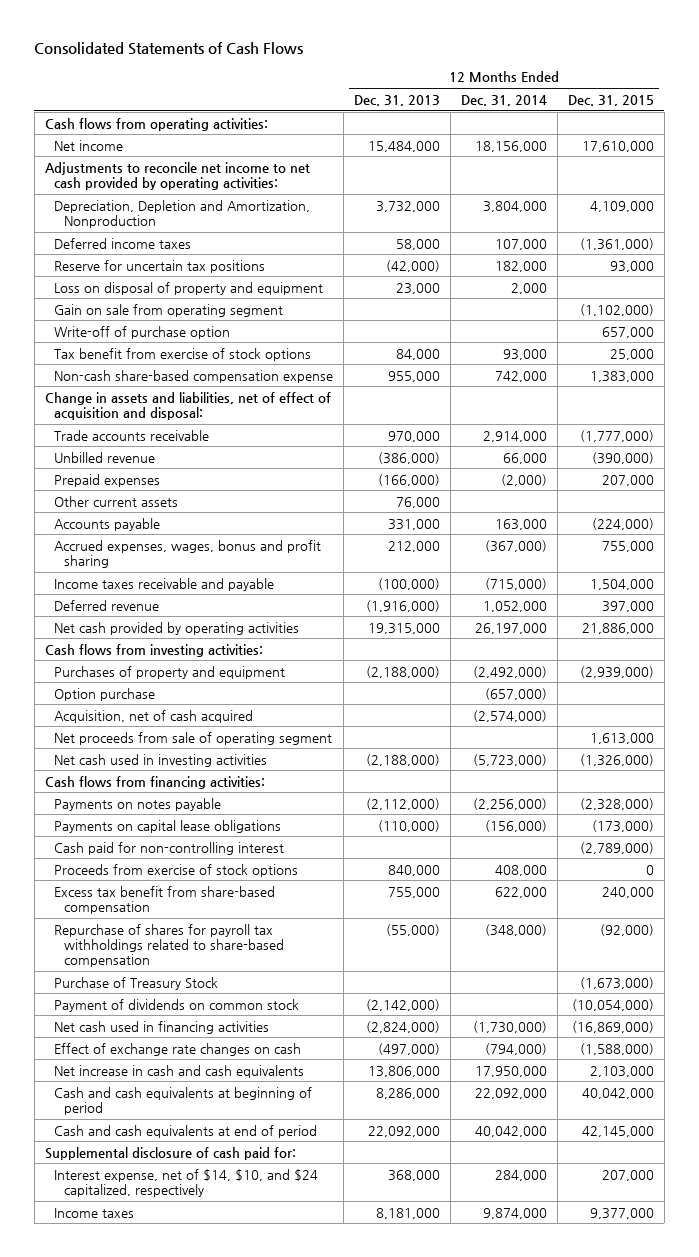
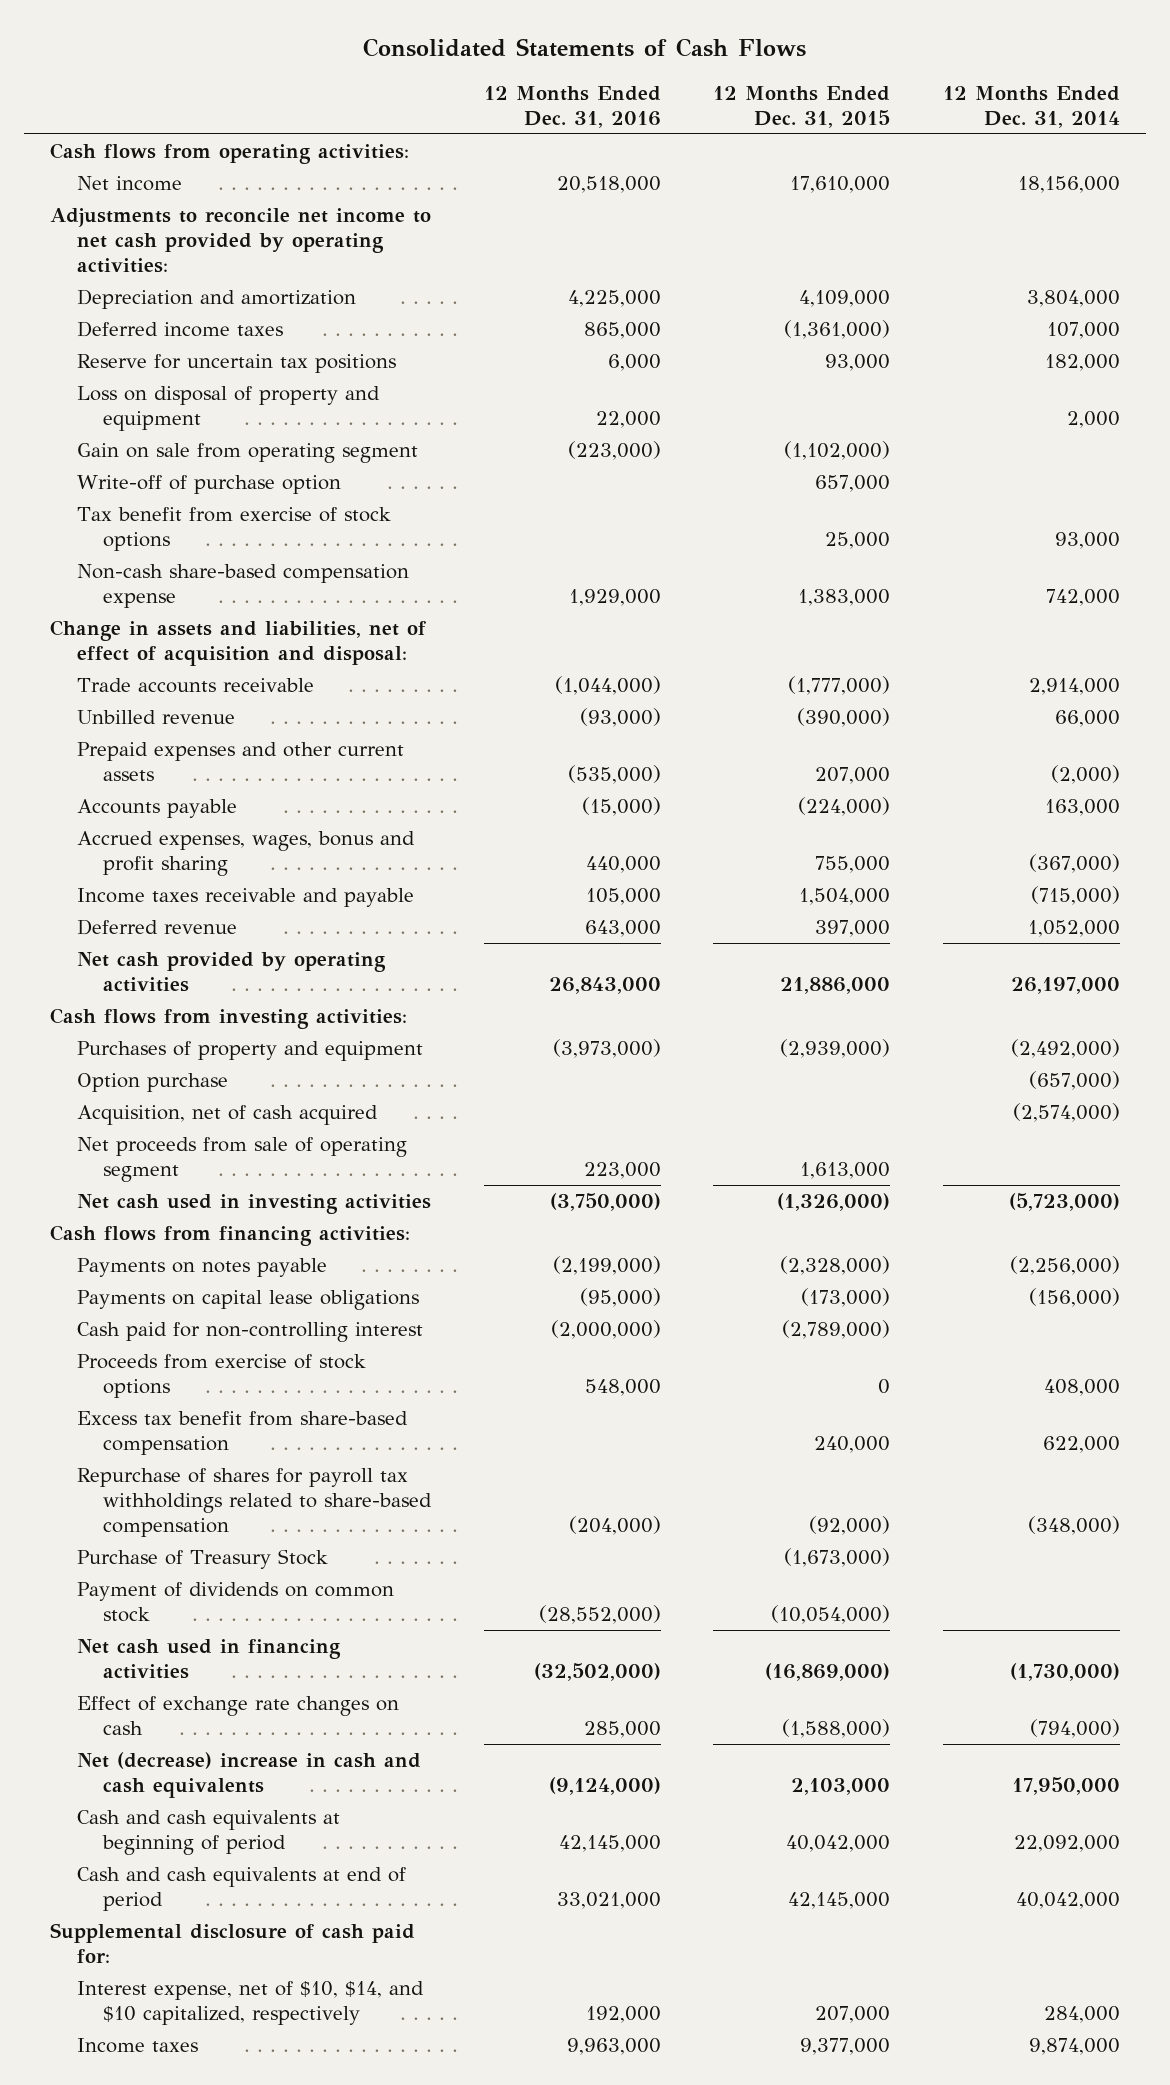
[354,94,441,106] Dec. 31, 2013 -> none
none -> [483,86,661,128] 12 Months Ended Dec. 31, 2016
[54,199,311,228] Depreciation, Depletion and Amortization, Nonproduction -> [76,289,356,310] Depreciation and amortization
[54,495,179,507] Other current assets -> none
[54,473,161,487] Prepaid expenses -> [76,742,404,781] Prepaid expenses and other current assets
[54,1064,305,1078] Net increase in cash and cash equivalents -> [76,1752,421,1798] Net (decrease) increase in cash and cash equivalents
[54,1168,319,1197] Interest expense, net of $14, $10, and $24 capitalized, respectively -> [76,1981,424,2025] Interest expense, net of $10, $14, and $10 capitalized, respectively

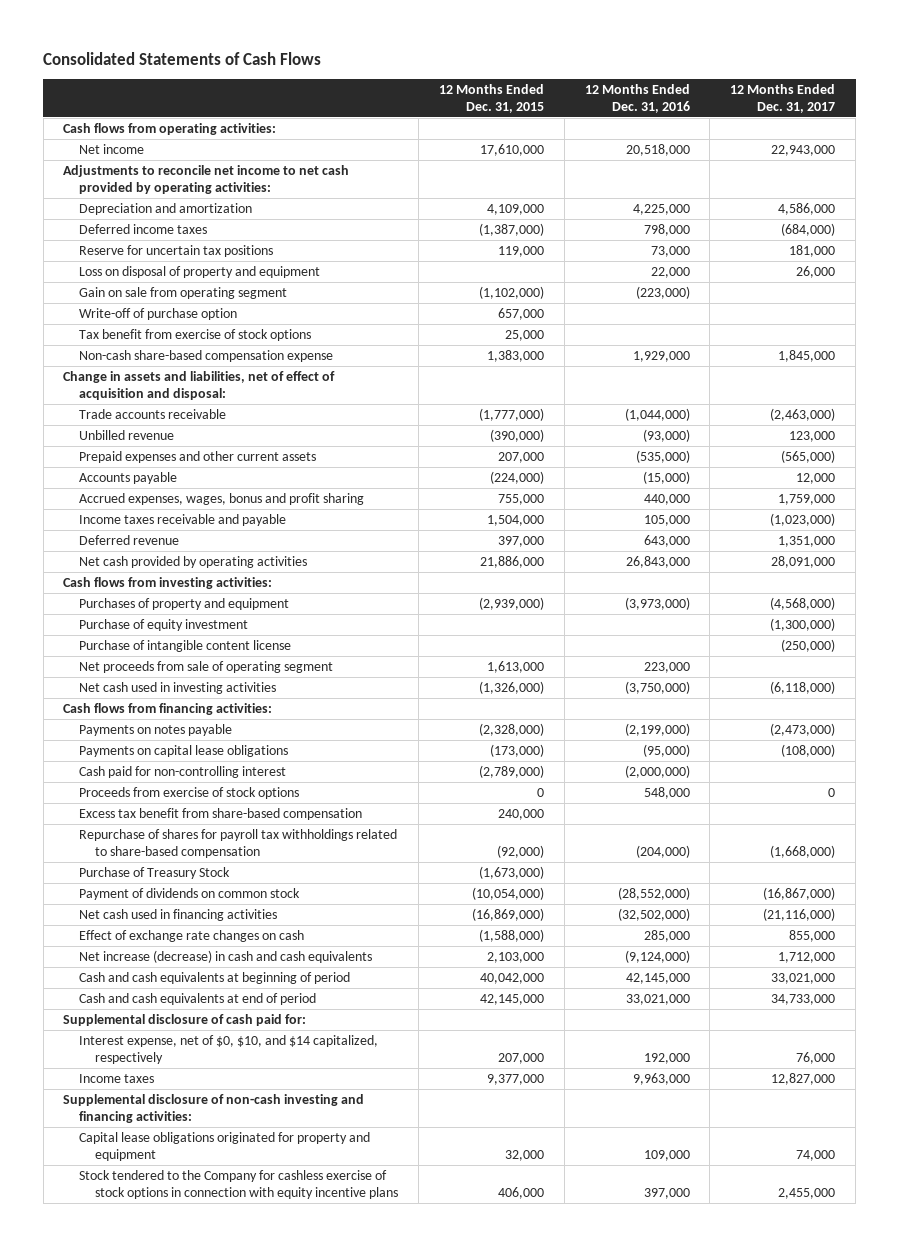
[942,86,1120,128] 12 Months Ended Dec. 31, 2014 -> none
none -> [730,84,836,114] 12 Months Ended Dec. 31, 2017
[583,322,661,340] 865,000 -> [643,223,690,236] 798,000
[784,320,891,340] (1,361,000) -> [478,222,544,236] (1,387,000)
[607,354,661,372] 6,000 -> [650,245,690,257] 73,000
[825,354,891,372] 93,000 -> [497,245,544,257] 119,000
[76,1073,228,1093] Option purchase -> none
[76,1105,378,1126] Acquisition, net of cash acquired -> none
none -> [79,618,249,631] Purchase of equity investment
none -> [79,639,292,652] Purchase of intangible content license
[76,1752,421,1798] Net (decrease) increase in cash and cash equivalents -> [79,949,373,963] Net increase (decrease) in cash and cash equivalents
[76,1981,424,2025] Interest expense, net of $10, $14, and $10 capitalized, respectively -> [79,1034,379,1064] Interest expense, net of $0, $10, and $14 capitalized, respectively
none -> [63,1093,365,1123] Supplemental disclosure of non-cash investing and financing activities:
none -> [79,1131,371,1161] Capital lease obligations originated for property and equipment
none -> [79,1169,398,1199] Stock tendered to the Company for cashless exercise of stock options in connection with equity incentive plans

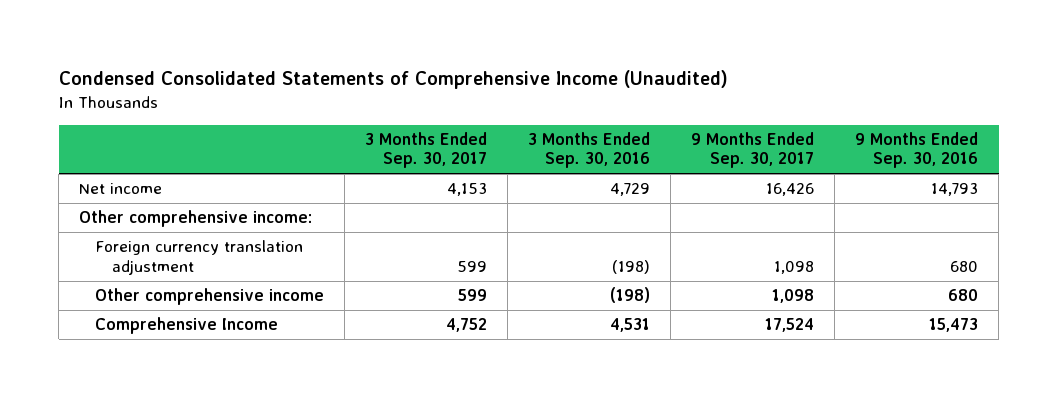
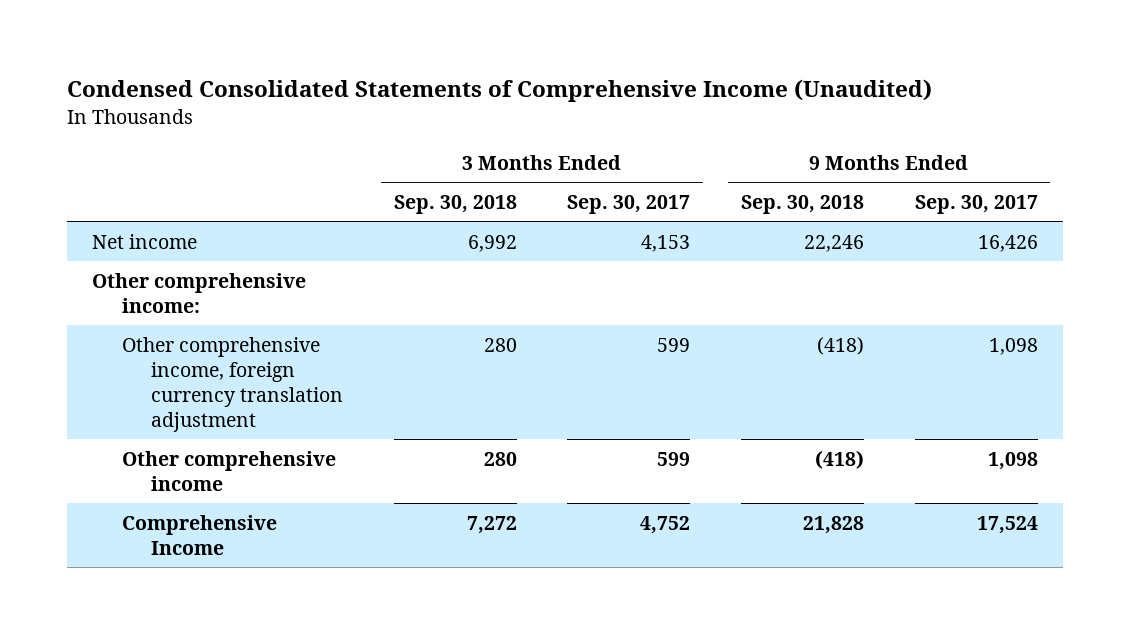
[528,131,651,169] 3 Months Ended Sep. 30, 2016 -> none
[855,131,979,169] 9 Months Ended Sep. 30, 2016 -> none
none -> [393,194,517,214] Sep. 30, 2018
none -> [741,194,865,214] Sep. 30, 2018
[95,240,304,275] Foreign currency translation adjustment -> [121,336,344,432] Other comprehensive income, foreign currency translation adjustment

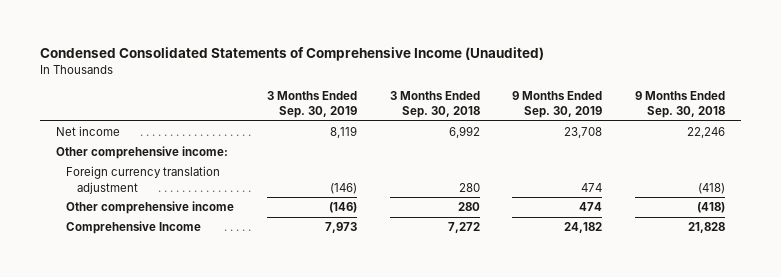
[567,194,691,214] Sep. 30, 2017 -> none
[914,194,1038,214] Sep. 30, 2017 -> none
none -> [267,90,358,119] 3 Months Ended Sep. 30, 2019
none -> [512,90,603,119] 9 Months Ended Sep. 30, 2019
[121,336,344,432] Other comprehensive income, foreign currency translation adjustment -> [66,166,221,194] Foreign currency translation adjustment

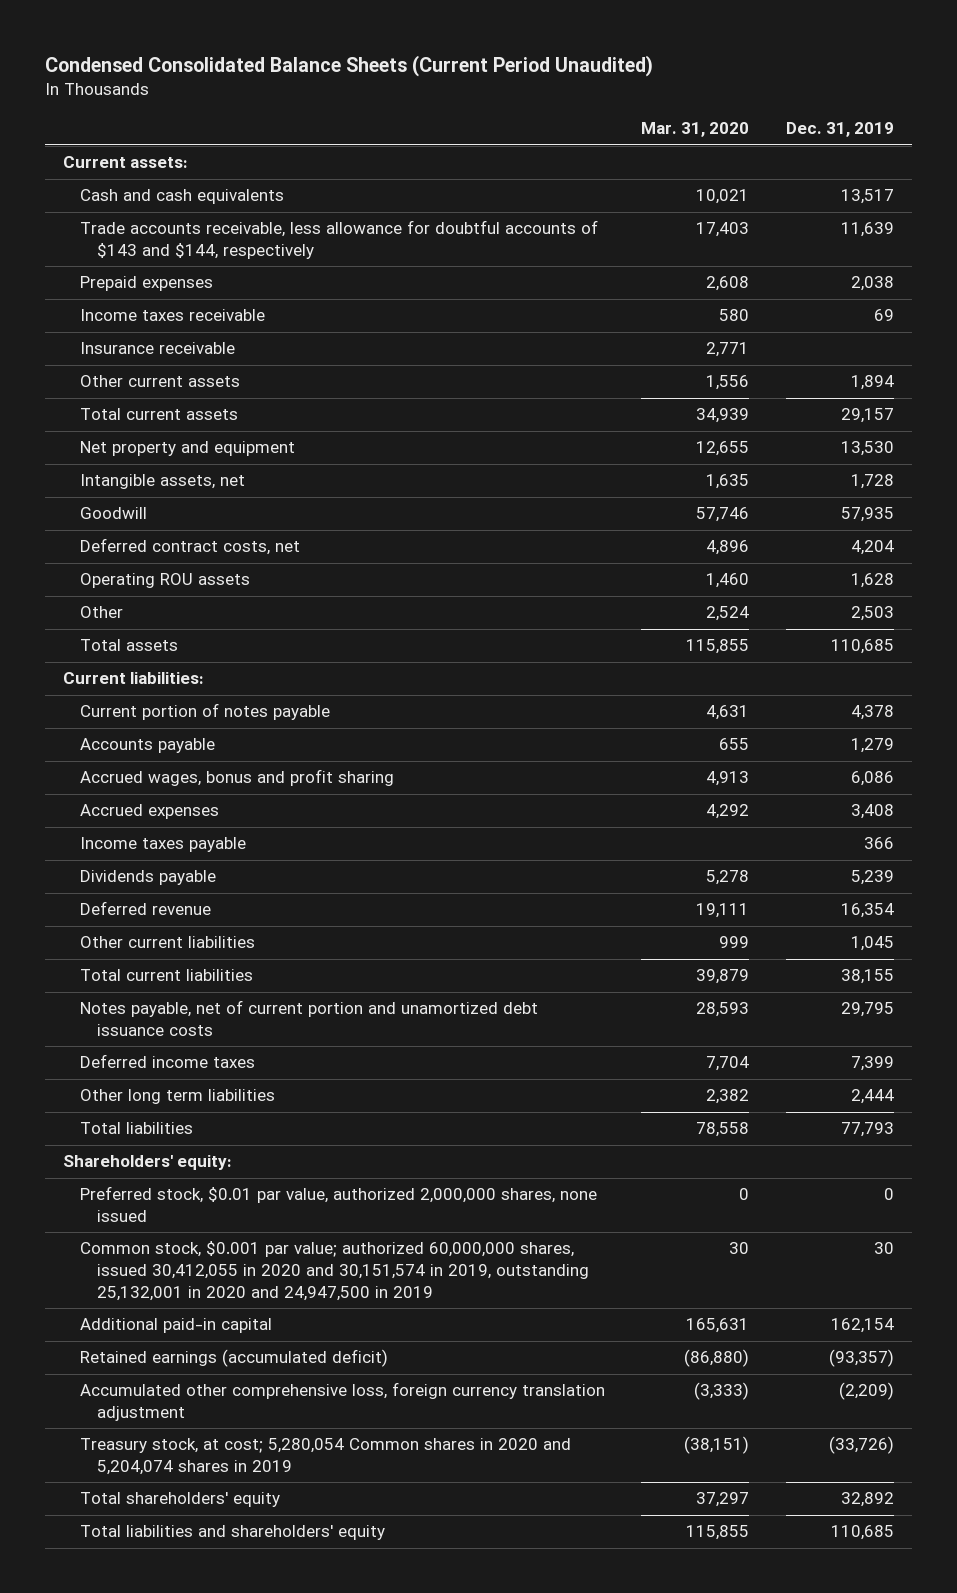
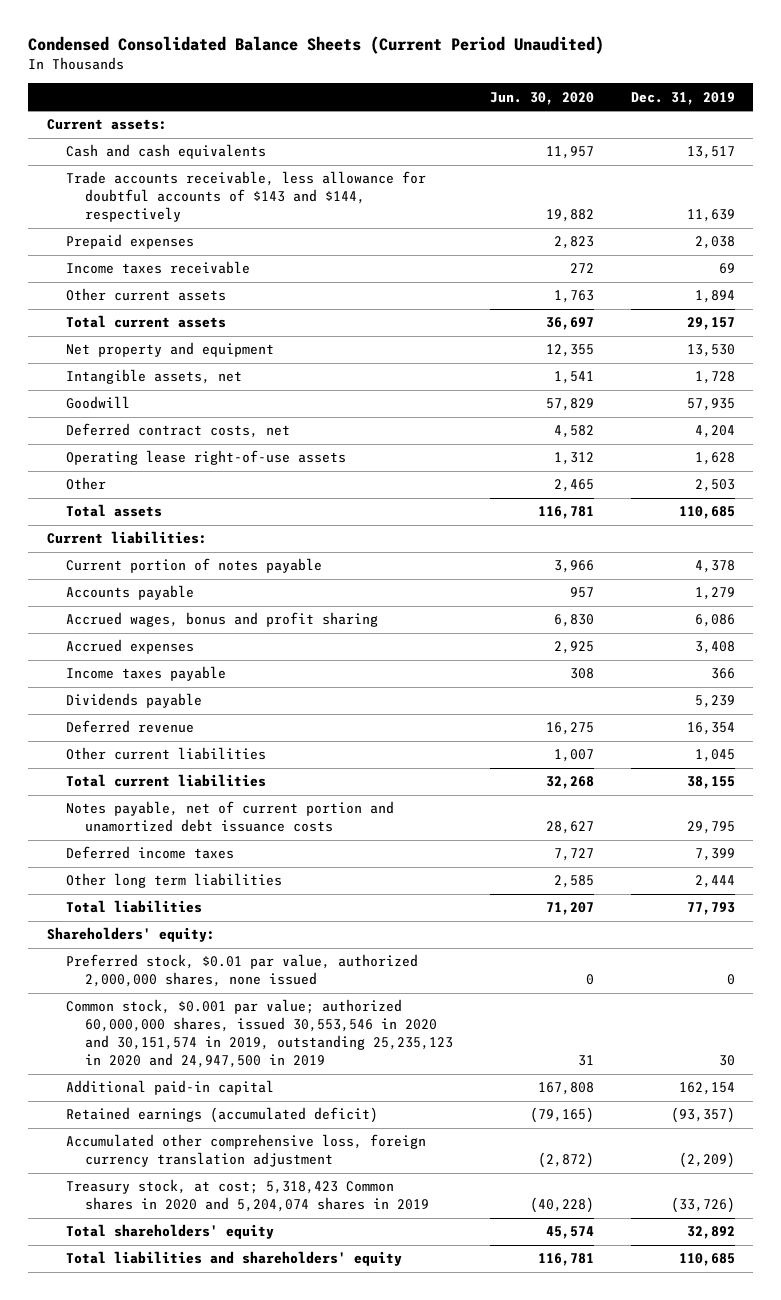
[641,122,750,138] Mar. 31, 2020 -> none
none -> [489,91,594,105] Jun. 30, 2020
[79,342,235,355] Insurance receivable -> none
[79,573,250,589] Operating ROU assets -> [65,450,346,466] Operating lease right-of-use assets
[79,1241,589,1302] Common stock, $0.001 par value; authorized 60,000,000 shares, issued 30,412,055 in 2020 and 30,151,574 in 2019, outstanding 25,132,001 in 2020 and 24,947,500 in 2019 -> [65,999,453,1069] Common stock, $0.001 par value; authorized 60,000,000 shares, issued 30,553,546 in 2020 and 30,151,574 in 2019, outstanding 25,235,123 in 2020 and 24,947,500 in 2019
[79,1438,571,1476] Treasury stock, at cost; 5,280,054 Common shares in 2020 and 5,204,074 shares in 2019 -> [65,1179,429,1213] Treasury stock, at cost; 5,318,423 Common shares in 2020 and 5,204,074 shares in 2019

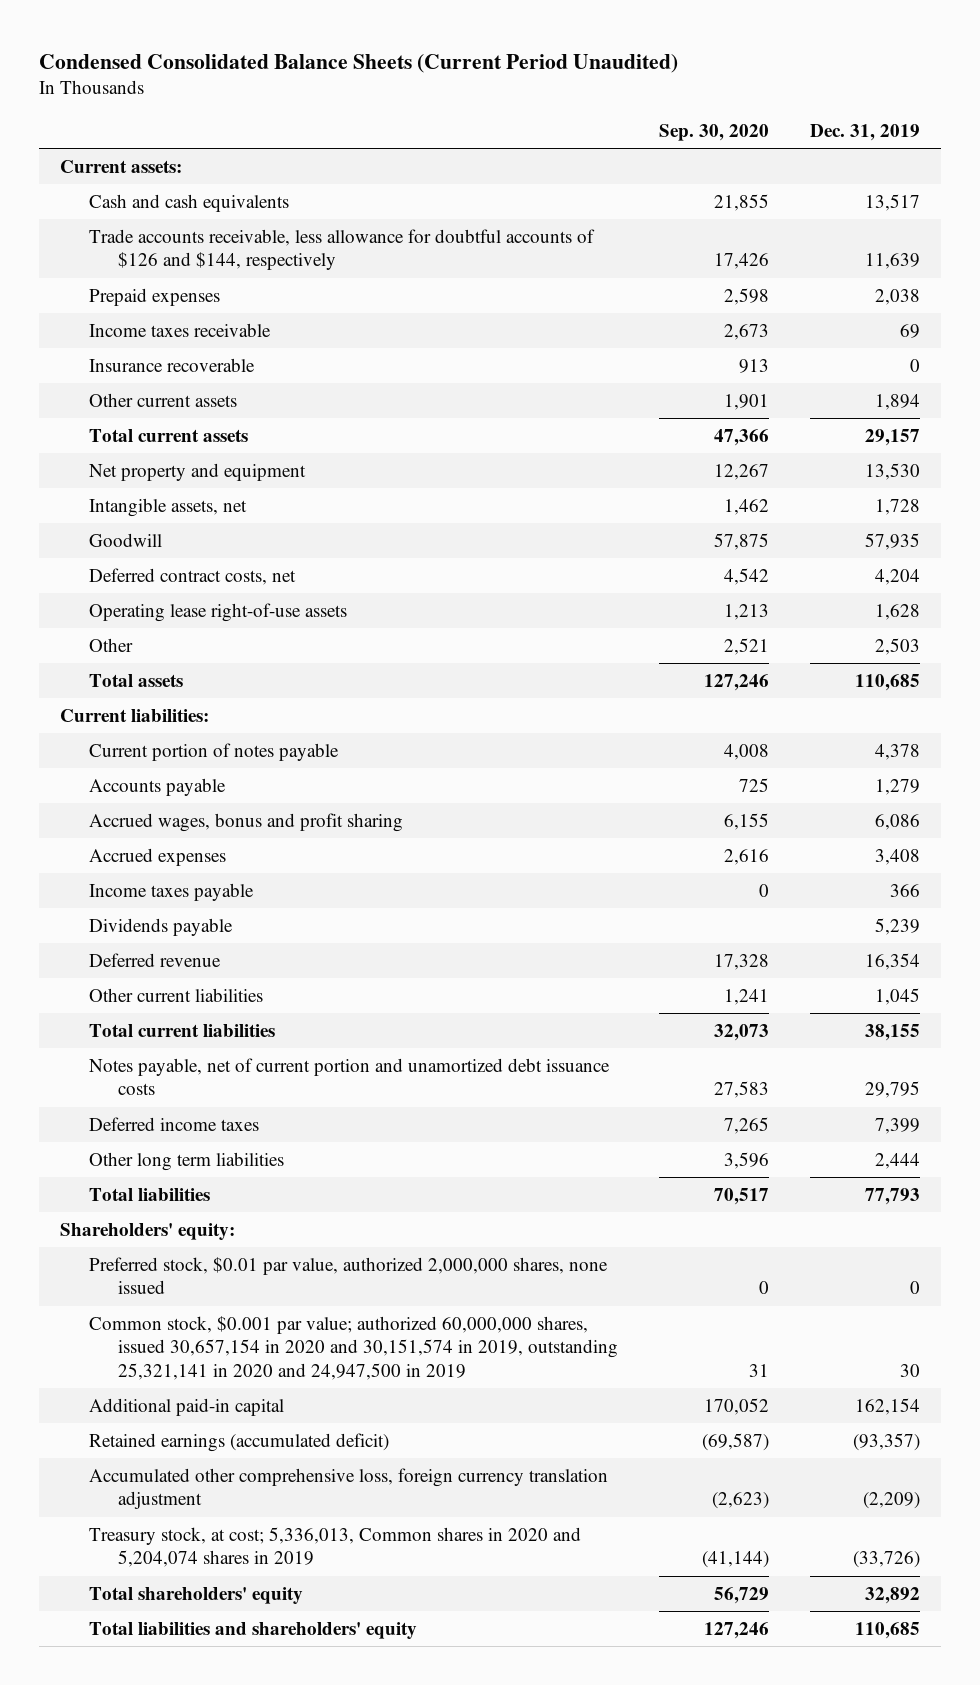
[489,91,594,105] Jun. 30, 2020 -> none
none -> [659,124,770,142] Sep. 30, 2020
[65,171,426,223] Trade accounts receivable, less allowance for doubtful accounts of $143 and $144, respectively -> [88,228,595,271] Trade accounts receivable, less allowance for doubtful accounts of $126 and $144, respectively
none -> [88,357,255,372] Insurance recoverable
[65,999,453,1069] Common stock, $0.001 par value; authorized 60,000,000 shares, issued 30,553,546 in 2020 and 30,151,574 in 2019, outstanding 25,235,123 in 2020 and 24,947,500 in 2019 -> [88,1315,618,1380] Common stock, $0.001 par value; authorized 60,000,000 shares, issued 30,657,154 in 2020 and 30,151,574 in 2019, outstanding 25,321,141 in 2020 and 24,947,500 in 2019
[65,1179,429,1213] Treasury stock, at cost; 5,318,423 Common shares in 2020 and 5,204,074 shares in 2019 -> [88,1526,581,1568] Treasury stock, at cost; 5,336,013, Common shares in 2020 and 5,204,074 shares in 2019

